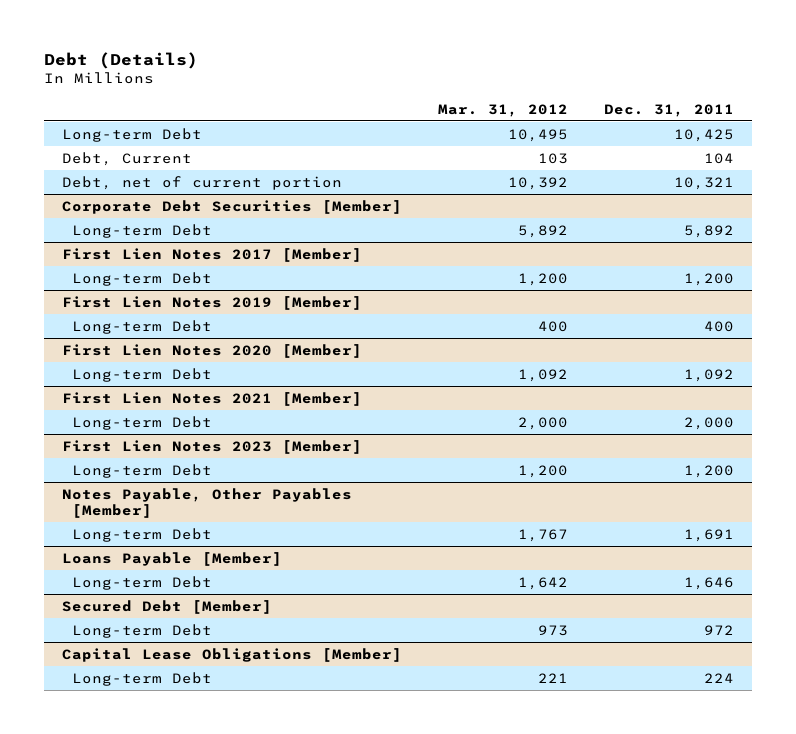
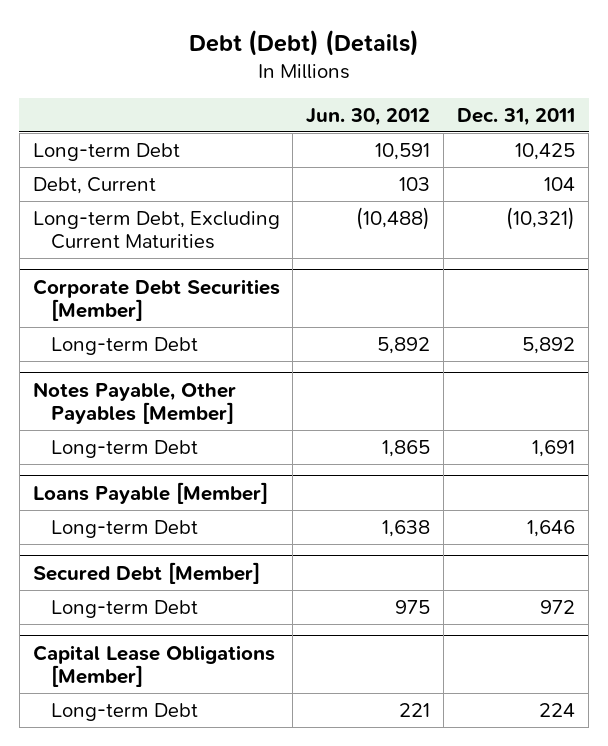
[44,52,199,70] Debt (Details) -> [188,29,419,56] Debt (Debt) (Details)
[438,103,569,117] Mar. 31, 2012 -> none
none -> [306,108,431,127] Jun. 30, 2012
[62,175,343,190] Debt, net of current portion -> [32,210,280,250] Long-term Debt, Excluding Current Maturities
[674,176,735,190] 10,321 -> [506,206,576,230] (10,321)
[62,247,363,262] First Lien Notes 2017 [Member] -> none
[71,271,212,286] Long-term Debt -> none
[62,295,363,310] First Lien Notes 2019 [Member] -> none
[71,319,212,334] Long-term Debt -> none
[62,343,363,358] First Lien Notes 2020 [Member] -> none
[71,367,212,382] Long-term Debt -> none
[62,391,363,406] First Lien Notes 2021 [Member] -> none
[71,415,212,430] Long-term Debt -> none
[62,439,363,454] First Lien Notes 2023 [Member] -> none
[71,463,212,478] Long-term Debt -> none

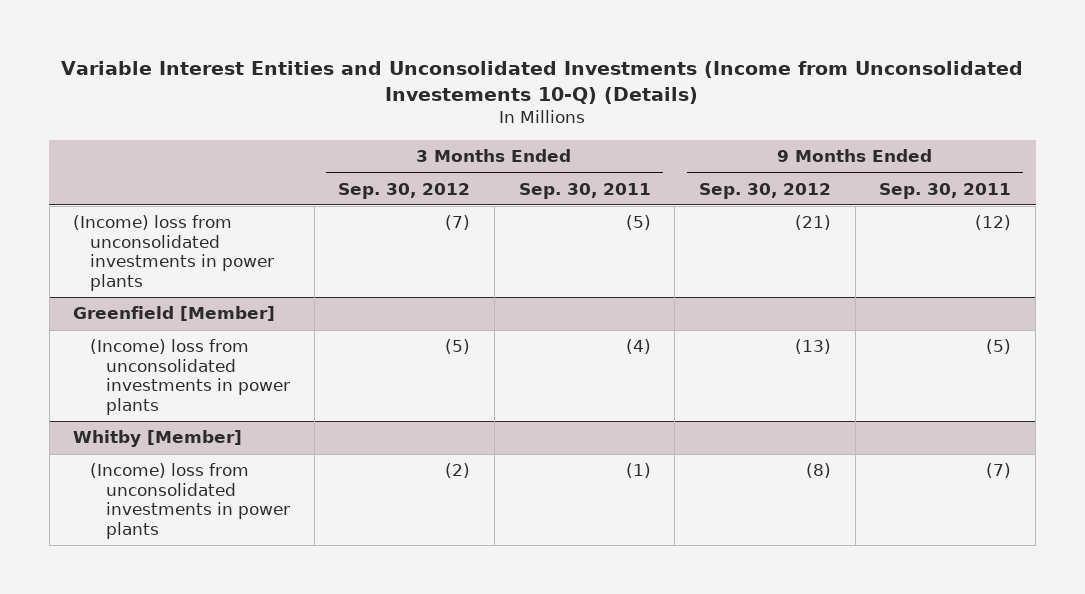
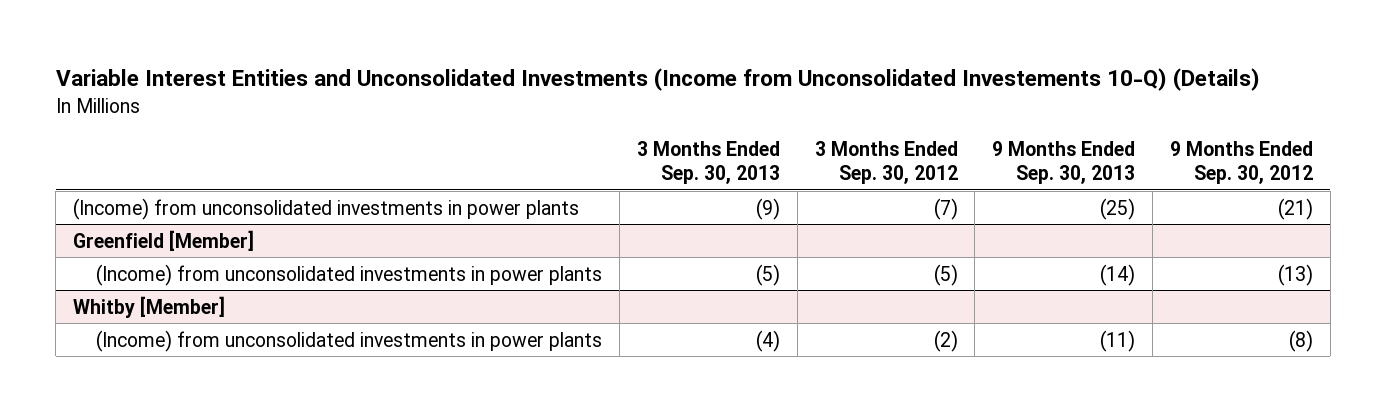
[518,182,651,199] Sep. 30, 2011 -> none
[879,182,1012,199] Sep. 30, 2011 -> none
none -> [637,141,781,185] 3 Months Ended Sep. 30, 2013
none -> [992,141,1136,185] 9 Months Ended Sep. 30, 2013
[73,215,274,291] (Income) loss from unconsolidated investments in power plants -> [73,197,580,220] (Income) from unconsolidated investments in power plants
[89,339,290,415] (Income) loss from unconsolidated investments in power plants -> [96,263,603,286] (Income) from unconsolidated investments in power plants
[89,463,290,539] (Income) loss from unconsolidated investments in power plants -> [96,329,603,352] (Income) from unconsolidated investments in power plants

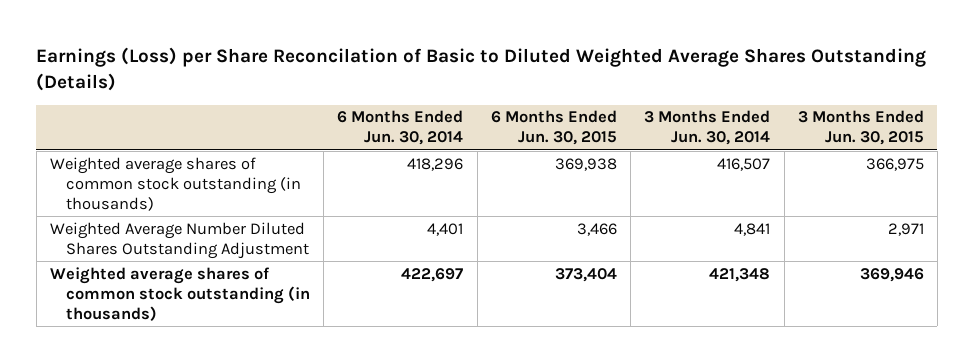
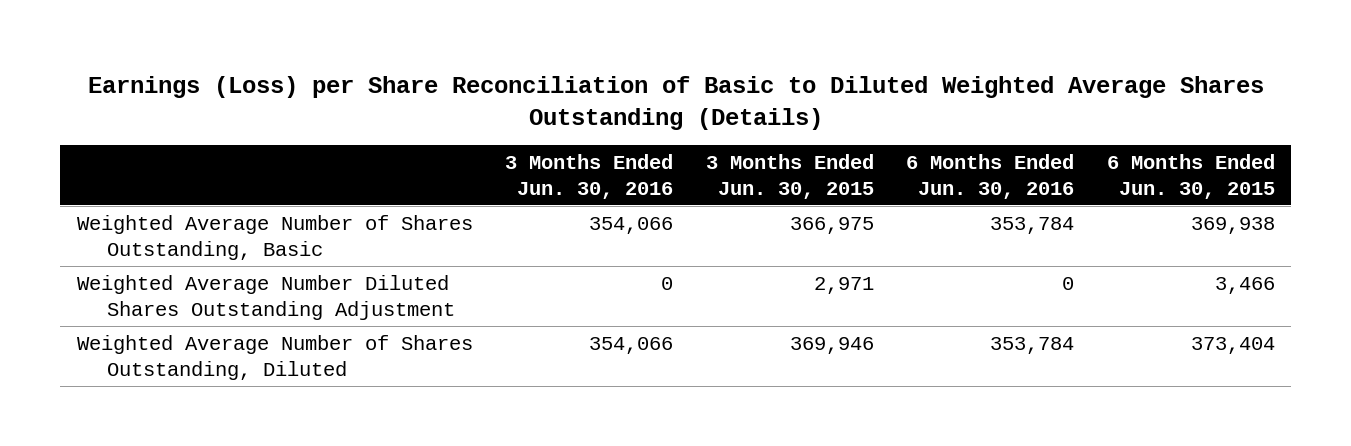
[36,46,927,91] Earnings (Loss) per Share Reconcilation of Basic to Diluted Weighted Average Shares Outstanding (Details) -> [87,75,1264,130] Earnings (Loss) per Share Reconciliation of Basic to Diluted Weighted Average Shares Outstanding (Details)
[337,110,464,146] 6 Months Ended Jun. 30, 2014 -> none
[644,110,771,146] 3 Months Ended Jun. 30, 2014 -> none
none -> [505,153,674,199] 3 Months Ended Jun. 30, 2016
none -> [906,153,1075,199] 6 Months Ended Jun. 30, 2016
[49,156,301,211] Weighted average shares of common stock outstanding (in thousands) -> [76,214,473,260] Weighted Average Number of Shares Outstanding, Basic
[49,266,310,321] Weighted average shares of common stock outstanding (in thousands) -> [76,334,473,380] Weighted Average Number of Shares Outstanding, Diluted

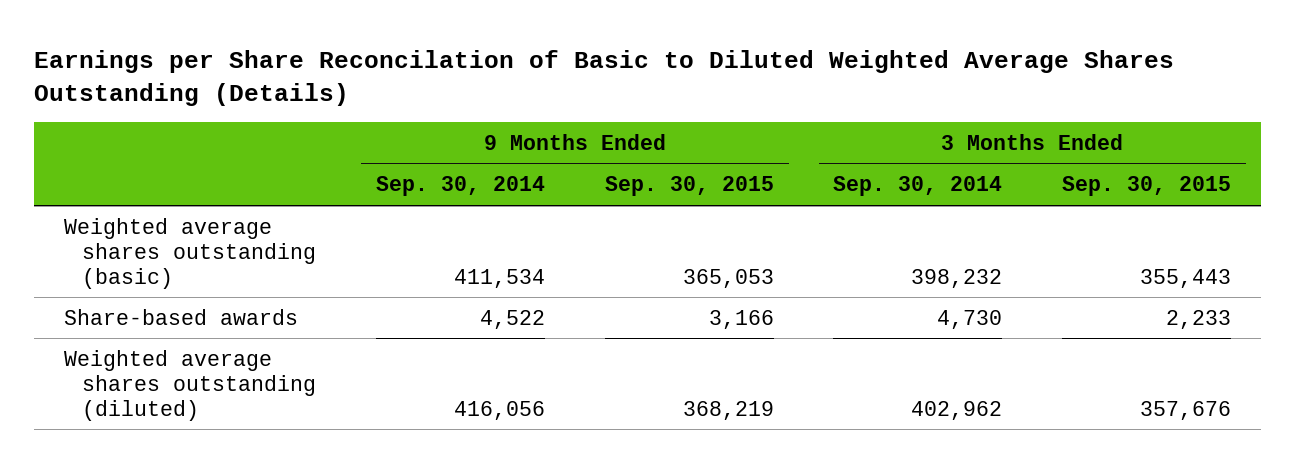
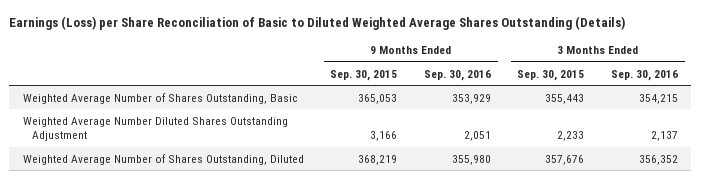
[34,49,1175,106] Earnings per Share Reconcilation of Basic to Diluted Weighted Average Shares Outstanding (Details) -> [9,16,626,31] Earnings (Loss) per Share Reconciliation of Basic to Diluted Weighted Average Shares Outstanding (Details)
[376,176,546,197] Sep. 30, 2014 -> none
[833,176,1003,197] Sep. 30, 2014 -> none
none -> [423,69,491,81] Sep. 30, 2016
none -> [611,69,679,81] Sep. 30, 2016
[64,217,317,289] Weighted average shares outstanding (basic) -> [22,92,298,104] Weighted Average Number of Shares Outstanding, Basic
[64,308,299,325] Share-based awards -> [22,116,288,141] Weighted Average Number Diluted Shares Outstanding Adjustment
[64,349,317,421] Weighted average shares outstanding (diluted) -> [22,153,304,165] Weighted Average Number of Shares Outstanding, Diluted

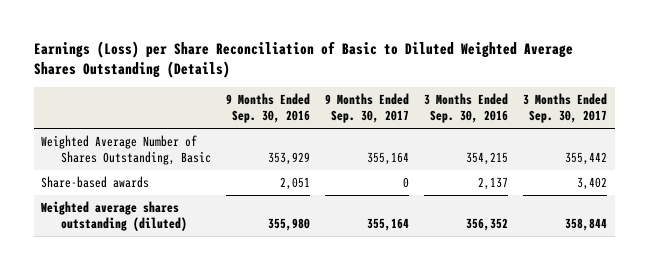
[330,69,398,81] Sep. 30, 2015 -> none
[517,69,585,81] Sep. 30, 2015 -> none
none -> [324,93,409,124] 9 Months Ended Sep. 30, 2017
none -> [523,93,608,124] 3 Months Ended Sep. 30, 2017
[22,116,288,141] Weighted Average Number Diluted Shares Outstanding Adjustment -> [41,176,150,189] Share-based awards
[22,153,304,165] Weighted Average Number of Shares Outstanding, Diluted -> [41,201,187,231] Weighted average shares outstanding (diluted)

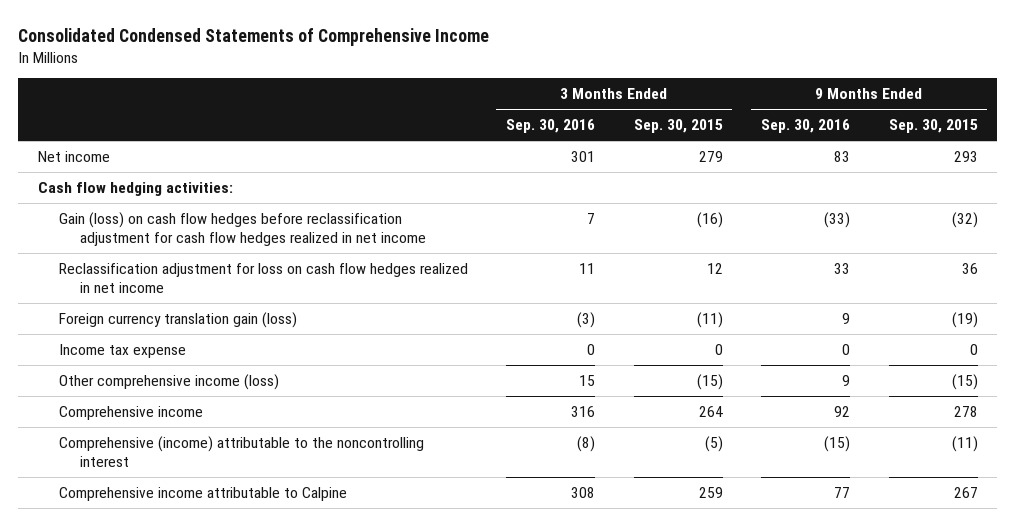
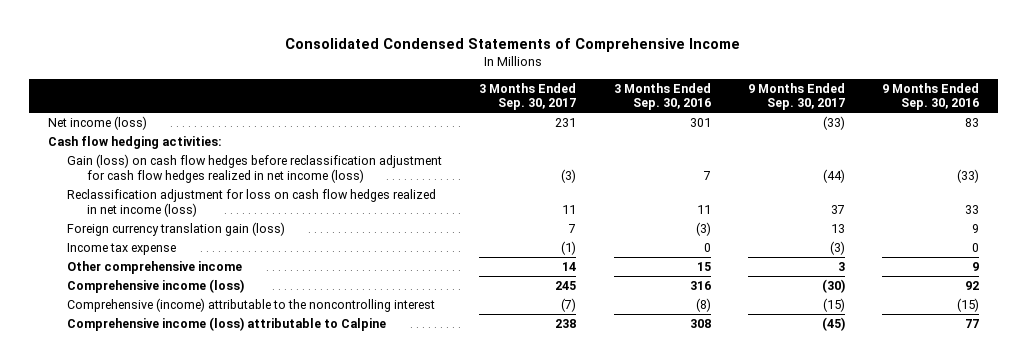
[633,119,723,134] Sep. 30, 2015 -> none
[888,119,978,134] Sep. 30, 2015 -> none
none -> [479,82,577,111] 3 Months Ended Sep. 30, 2017
none -> [747,82,845,111] 9 Months Ended Sep. 30, 2017
[37,150,110,162] Net income -> [47,115,147,130] Net income (loss)
[58,211,426,247] Gain (loss) on cash flow hedges before reclassification adjustment for cash flow hedges realized in net income -> [67,153,443,183] Gain (loss) on cash flow hedges before reclassification adjustment for cash flow hedges realized in net income (loss)
[58,262,468,294] Reclassification adjustment for loss on cash flow hedges realized in net income -> [67,188,437,217] Reclassification adjustment for loss on cash flow hedges realized in net income (loss)
[58,373,279,390] Other comprehensive income (loss) -> [67,260,243,274] Other comprehensive income
[58,405,203,420] Comprehensive income -> [67,278,245,293] Comprehensive income (loss)
[58,486,347,501] Comprehensive income attributable to Calpine -> [67,316,387,331] Comprehensive income (loss) attributable to Calpine

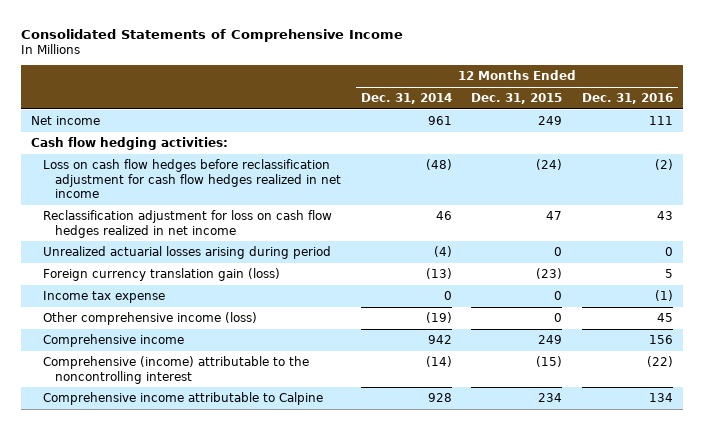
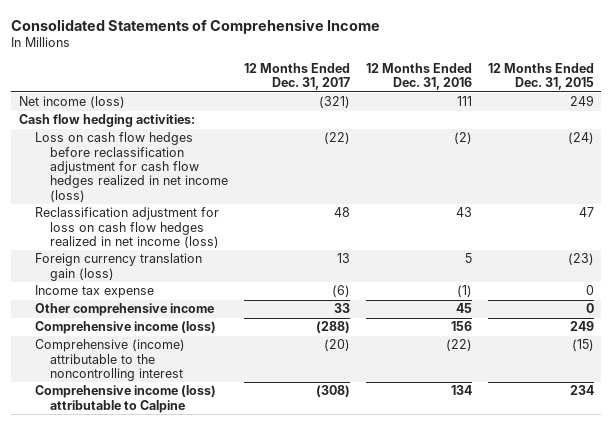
[360,92,452,104] Dec. 31, 2014 -> none
none -> [243,63,350,91] 12 Months Ended Dec. 31, 2017
[30,115,100,125] Net income -> [19,96,126,109] Net income (loss)
[43,245,332,259] Unrealized actuarial losses arising during period -> none
[43,158,342,199] Loss on cash flow hedges before reclassification adjustment for cash flow hedges realized in net income -> [34,132,229,202] Loss on cash flow hedges before reclassification adjustment for cash flow hedges realized in net income (loss)
[43,209,333,238] Reclassification adjustment for loss on cash flow hedges realized in net income -> [34,207,220,248] Reclassification adjustment for loss on cash flow hedges realized in net income (loss)
[43,311,258,325] Other comprehensive income (loss) -> [34,303,214,317] Other comprehensive income
[43,333,185,347] Comprehensive income -> [34,321,216,335] Comprehensive income (loss)
[43,391,324,405] Comprehensive income attributable to Calpine -> [34,385,216,413] Comprehensive income (loss) attributable to Calpine

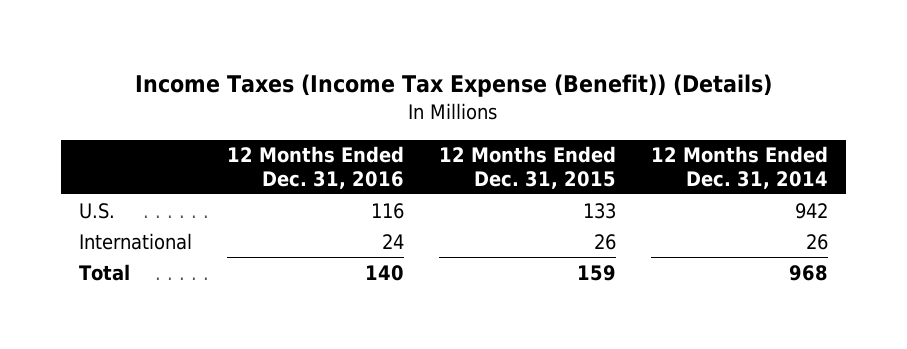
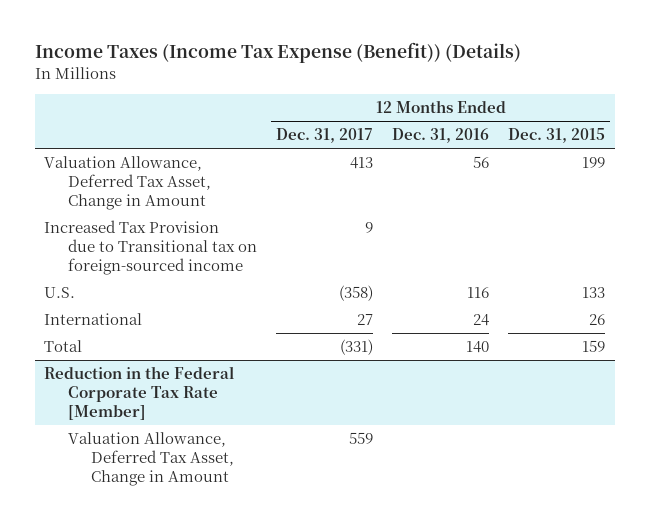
[651,146,829,189] 12 Months Ended Dec. 31, 2014 -> none
none -> [275,128,373,144] Dec. 31, 2017
none -> [44,156,211,211] Valuation Allowance, Deferred Tax Asset, Change in Amount
none -> [44,220,257,276] Increased Tax Provision due to Transitional tax on foreign-sourced income
none -> [44,366,235,421] Reduction in the Federal Corporate Tax Rate [Member]
none -> [67,432,235,487] Valuation Allowance, Deferred Tax Asset, Change in Amount

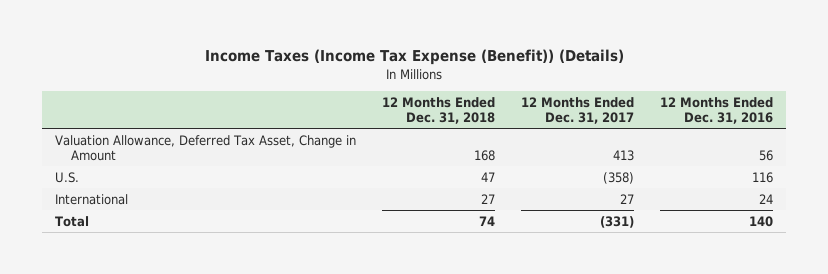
[508,128,606,144] Dec. 31, 2015 -> none
none -> [381,97,495,124] 12 Months Ended Dec. 31, 2018
[44,220,257,276] Increased Tax Provision due to Transitional tax on foreign-sourced income -> none
[44,366,235,421] Reduction in the Federal Corporate Tax Rate [Member] -> none
[67,432,235,487] Valuation Allowance, Deferred Tax Asset, Change in Amount -> none

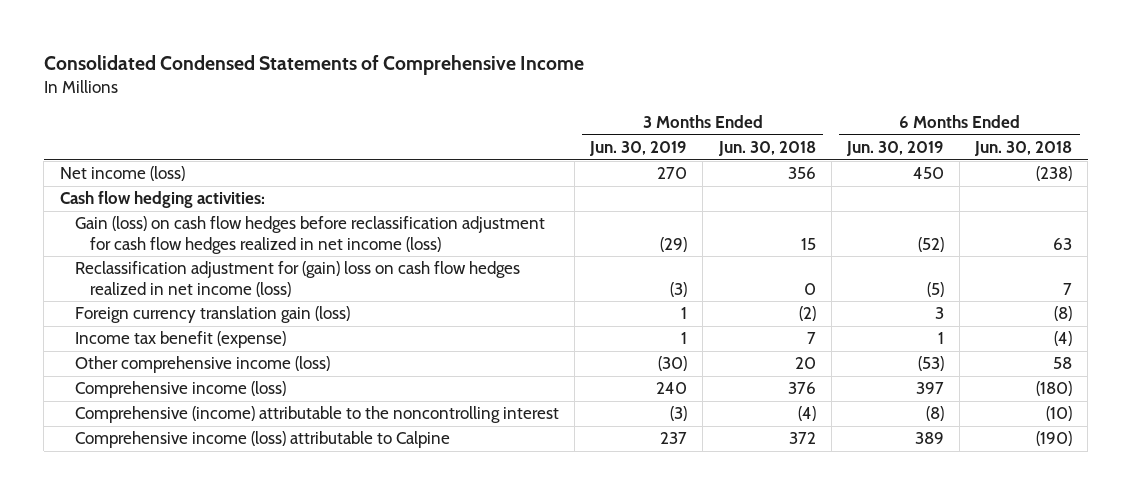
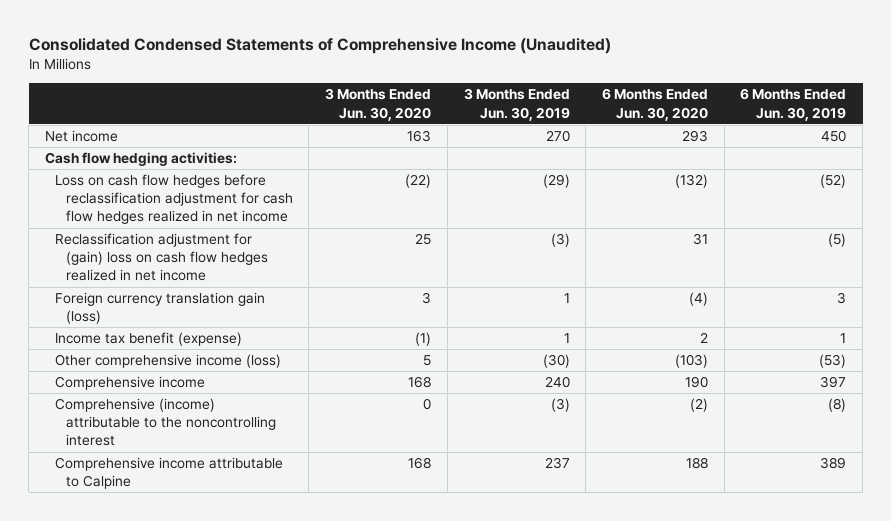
[43,55,584,76] Consolidated Condensed Statements of Comprehensive Income -> [28,38,611,55] Consolidated Condensed Statements of Comprehensive Income (Unaudited)
[717,141,816,157] Jun. 30, 2018 -> none
[974,141,1073,157] Jun. 30, 2018 -> none
none -> [325,88,432,121] 3 Months Ended Jun. 30, 2020
none -> [602,88,709,121] 6 Months Ended Jun. 30, 2020
[59,166,185,182] Net income (loss) -> [44,130,118,143] Net income
[74,216,545,254] Gain (loss) on cash flow hedges before reclassification adjustment for cash flow hedges realized in net income (loss) -> [55,174,293,225] Loss on cash flow hedges before reclassification adjustment for cash flow hedges realized in net income
[74,261,520,297] Reclassification adjustment for (gain) loss on cash flow hedges realized in net income (loss) -> [55,233,268,282] Reclassification adjustment for (gain) loss on cash flow hedges realized in net income
[74,381,286,399] Comprehensive income (loss) -> [55,376,206,391] Comprehensive income
[74,431,450,449] Comprehensive income (loss) attributable to Calpine -> [55,457,284,490] Comprehensive income attributable to Calpine

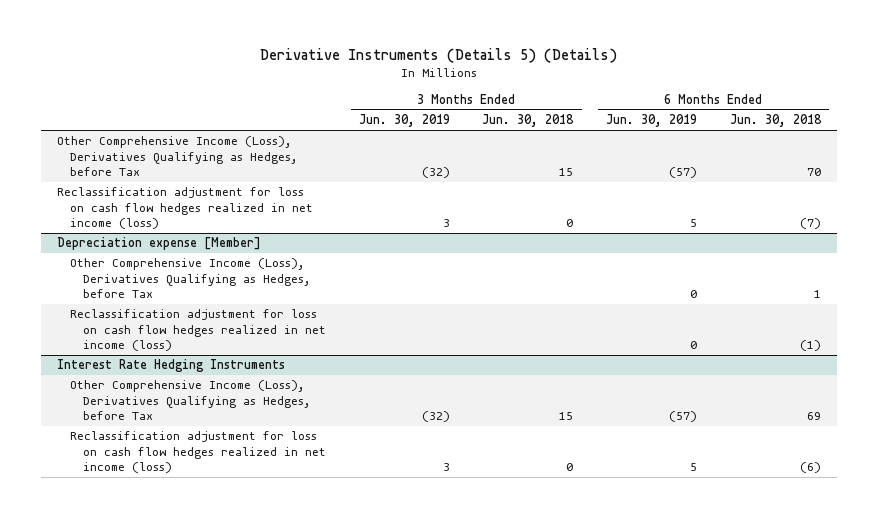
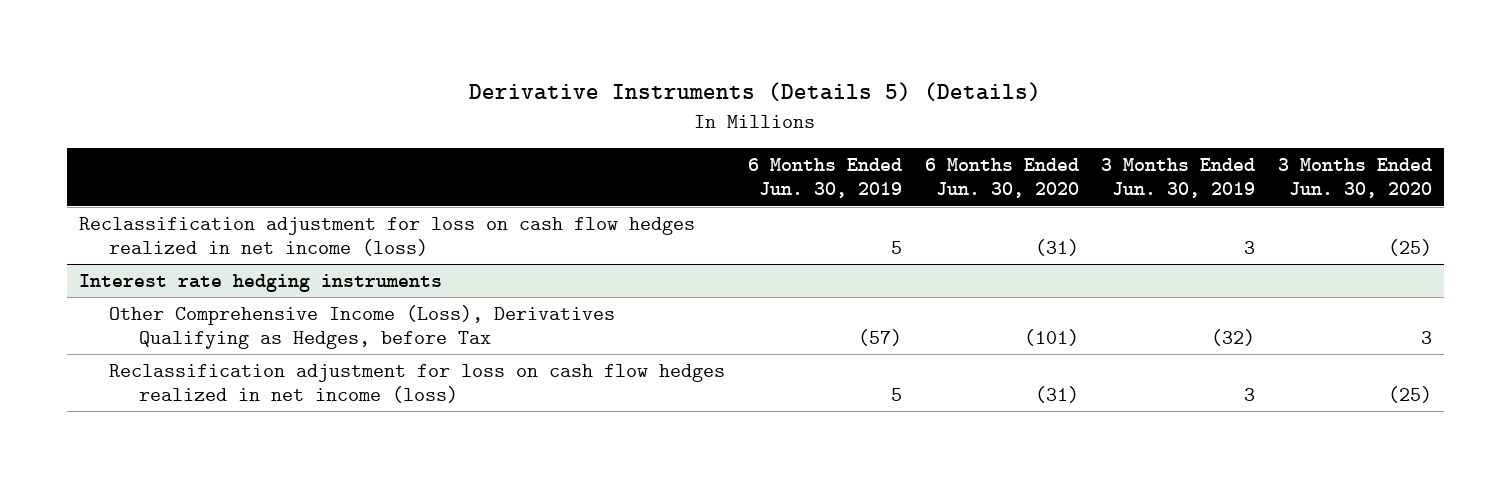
[482,114,575,128] Jun. 30, 2018 -> none
[729,114,822,128] Jun. 30, 2018 -> none
none -> [924,158,1079,199] 6 Months Ended Jun. 30, 2020
none -> [1278,158,1433,199] 3 Months Ended Jun. 30, 2020
[57,136,299,176] Other Comprehensive Income (Loss), Derivatives Qualifying as Hedges, before Tax -> none
[57,237,262,251] Depreciation expense [Member] -> none
[70,258,312,298] Other Comprehensive Income (Loss), Derivatives Qualifying as Hedges, before Tax -> none
[70,309,327,351] Reclassification adjustment for loss on cash flow hedges realized in net income (loss) -> none
[57,359,286,373] Interest Rate Hedging Instruments -> [78,273,442,292] Interest rate hedging instruments

